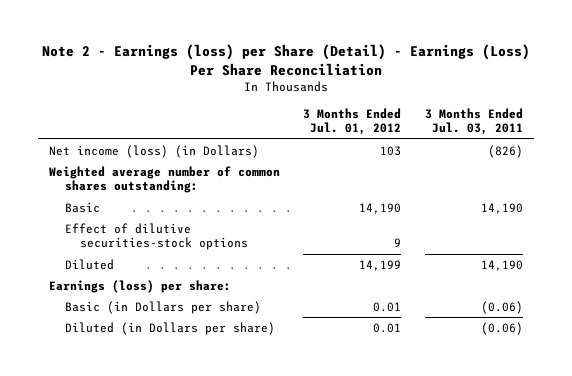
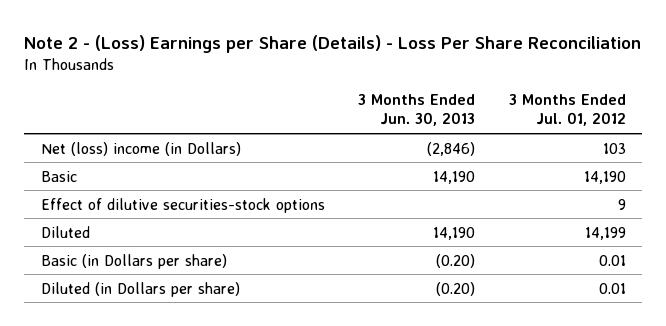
[41,44,530,76] Note 2 - Earnings (loss) per Share (Detail) - Earnings (Loss) Per Share Reconciliation -> [24,34,642,53] Note 2 - (Loss) Earnings per Share (Details) - Loss Per Share Reconciliation
[424,108,523,136] 3 Months Ended Jul. 03, 2011 -> none
none -> [358,94,476,127] 3 Months Ended Jun. 30, 2013
[49,165,281,194] Weighted average number of common shares outstanding: -> none
[49,144,260,158] Net income (loss) (in Dollars) -> [40,141,241,156] Net (loss) income (in Dollars)
[49,279,232,293] Earnings (loss) per share: -> none

